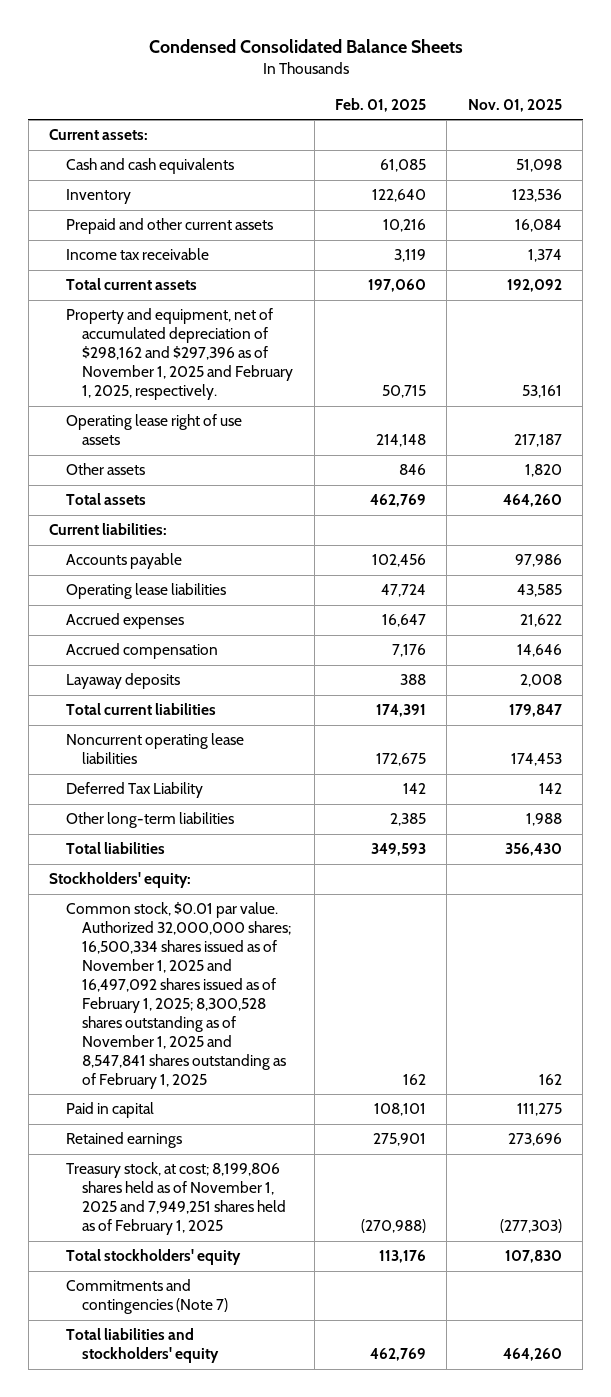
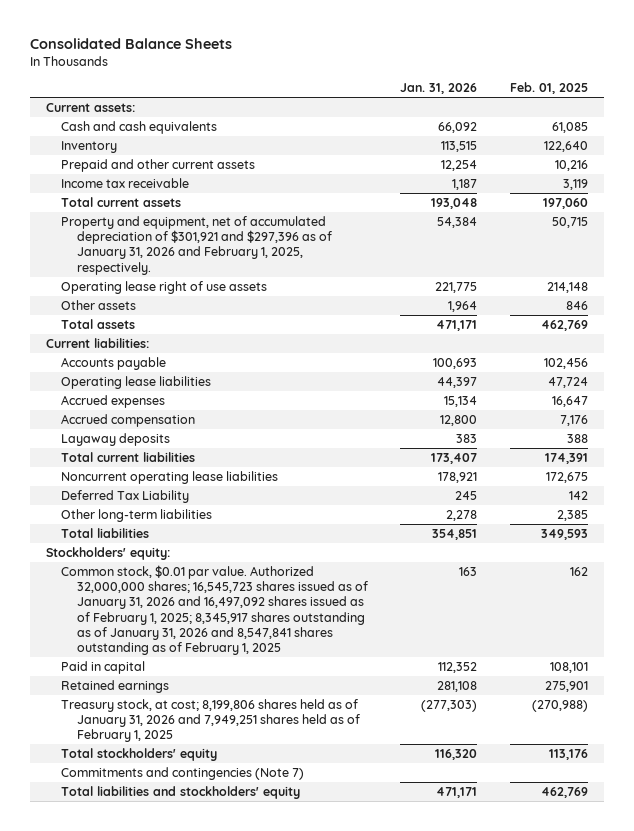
[148,38,463,53] Condensed Consolidated Balance Sheets -> [29,38,232,50] Consolidated Balance Sheets
[467,98,562,112] Nov. 01, 2025 -> none
none -> [400,83,478,95] Jan. 31, 2026
[65,308,294,401] Property and equipment, net of accumulated depreciation of $298,162 and $297,396 as of November 1, 2025 and February 1, 2025, respectively. -> [61,215,332,275] Property and equipment, net of accumulated depreciation of $301,921 and $297,396 as of January 31, 2026 and February 1, 2025, respectively.
[65,902,292,1089] Common stock, $0.01 par value. Authorized 32,000,000 shares; 16,500,334 shares issued as of November 1, 2025 and 16,497,092 shares issued as of February 1, 2025; 8,300,528 shares outstanding as of November 1, 2025 and 8,547,841 shares outstanding as of February 1, 2025 -> [61,564,368,655] Common stock, $0.01 par value. Authorized 32,000,000 shares; 16,545,723 shares issued as of January 31, 2026 and 16,497,092 shares issued as of February 1, 2025; 8,345,917 shares outstanding as of January 31, 2026 and 8,547,841 shares outstanding as of February 1, 2025
[65,1162,287,1236] Treasury stock, at cost; 8,199,806 shares held as of November 1, 2025 and 7,949,251 shares held as of February 1, 2025 -> [61,698,360,743] Treasury stock, at cost; 8,199,806 shares held as of January 31, 2026 and 7,949,251 shares held as of February 1, 2025

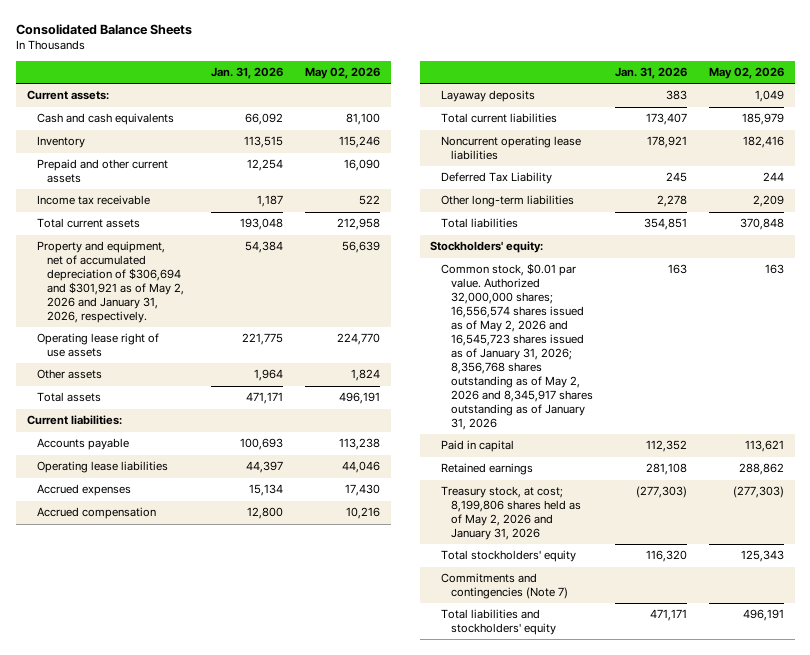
[509,82,588,95] Feb. 01, 2025 -> none
none -> [304,66,380,79] May 02, 2026
[61,215,332,275] Property and equipment, net of accumulated depreciation of $301,921 and $297,396 as of January 31, 2026 and February 1, 2025, respectively. -> [37,241,185,324] Property and equipment, net of accumulated depreciation of $306,694 and $301,921 as of May 2, 2026 and January 31, 2026, respectively.
[61,564,368,655] Common stock, $0.01 par value. Authorized 32,000,000 shares; 16,545,723 shares issued as of January 31, 2026 and 16,497,092 shares issued as of February 1, 2025; 8,345,917 shares outstanding as of January 31, 2026 and 8,547,841 shares outstanding as of February 1, 2025 -> [440,263,594,430] Common stock, $0.01 par value. Authorized 32,000,000 shares; 16,556,574 shares issued as of May 2, 2026 and 16,545,723 shares issued as of January 31, 2026; 8,356,768 shares outstanding as of May 2, 2026 and 8,345,917 shares outstanding as of January 31, 2026
[61,698,360,743] Treasury stock, at cost; 8,199,806 shares held as of January 31, 2026 and 7,949,251 shares held as of February 1, 2025 -> [440,486,582,541] Treasury stock, at cost; 8,199,806 shares held as of May 2, 2026 and January 31, 2026

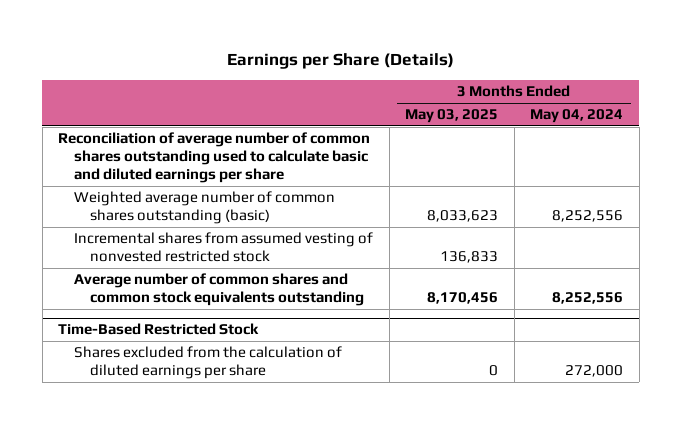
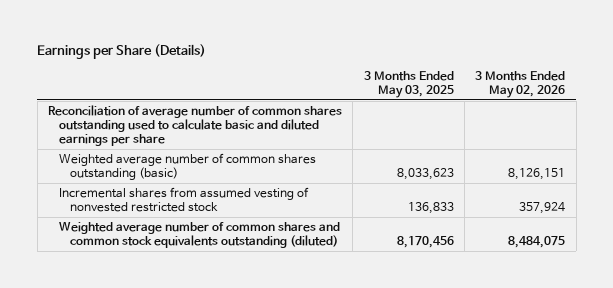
[530,109,624,124] May 04, 2024 -> none
none -> [475,71,566,99] 3 Months Ended May 02, 2026
[58,323,260,336] Time-Based Restricted Stock -> none
[74,346,343,380] Shares excluded from the calculation of diluted earnings per share -> none
[74,273,364,307] Average number of common shares and common stock equivalents outstanding -> [59,222,341,249] Weighted average number of common shares and common stock equivalents outstanding (diluted)

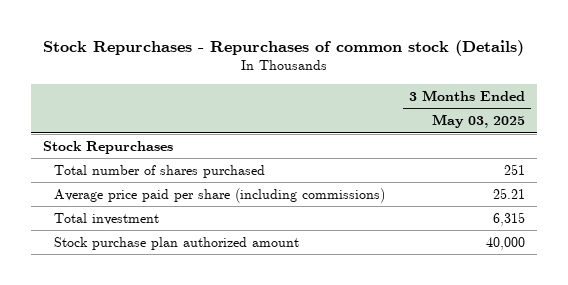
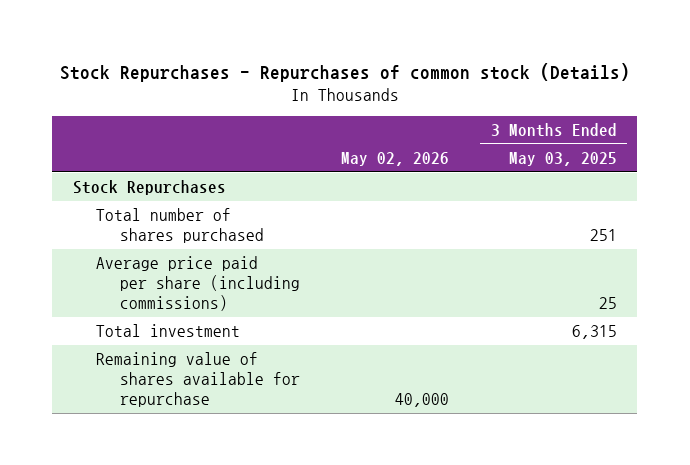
none -> [341,152,450,167] May 02, 2026
[493,187,526,199] 25.21 -> [598,296,617,309] 25
[54,236,300,250] Stock purchase plan authorized amount -> none
none -> [96,352,300,407] Remaining value of shares available for repurchase

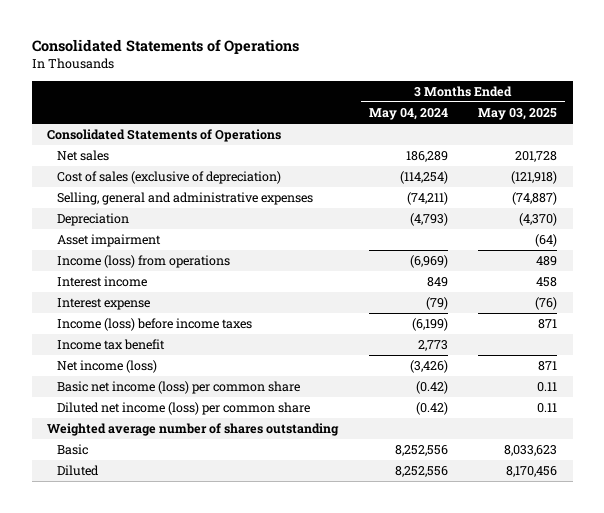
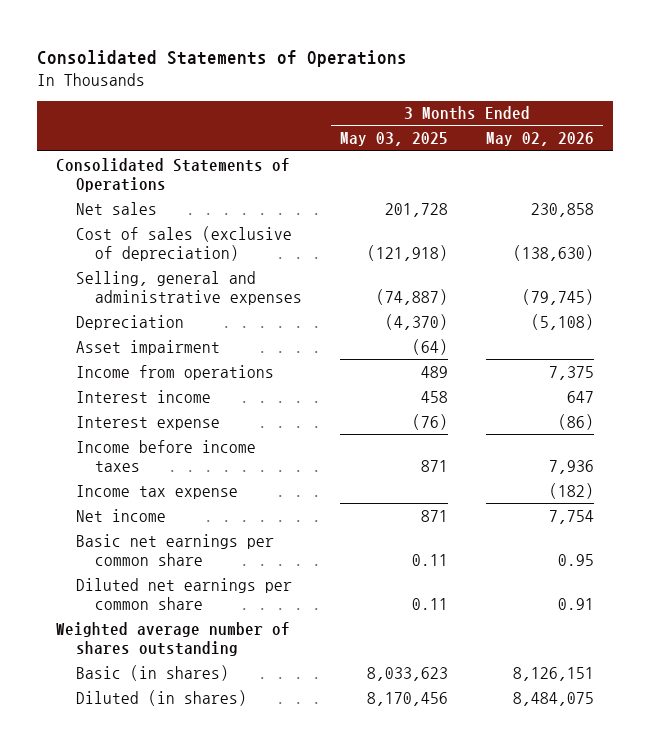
[368,107,448,120] May 04, 2024 -> none
none -> [485,132,594,147] May 02, 2026
[56,255,230,269] Income (loss) from operations -> [75,364,274,380] Income from operations
[56,318,252,332] Income (loss) before income taxes -> [75,439,256,472] Income before income taxes
[56,339,165,351] Income tax benefit -> [75,484,238,499] Income tax expense
[56,360,157,374] Net income (loss) -> [75,508,166,522] Net income
[56,381,300,395] Basic net income (loss) per common share -> [75,533,274,566] Basic net earnings per common share
[56,402,310,416] Diluted net income (loss) per common share -> [75,577,292,610] Diluted net earnings per common share
[56,444,88,456] Basic -> [75,664,229,681] Basic (in shares)
[56,465,99,477] Diluted -> [75,689,247,706] Diluted (in shares)

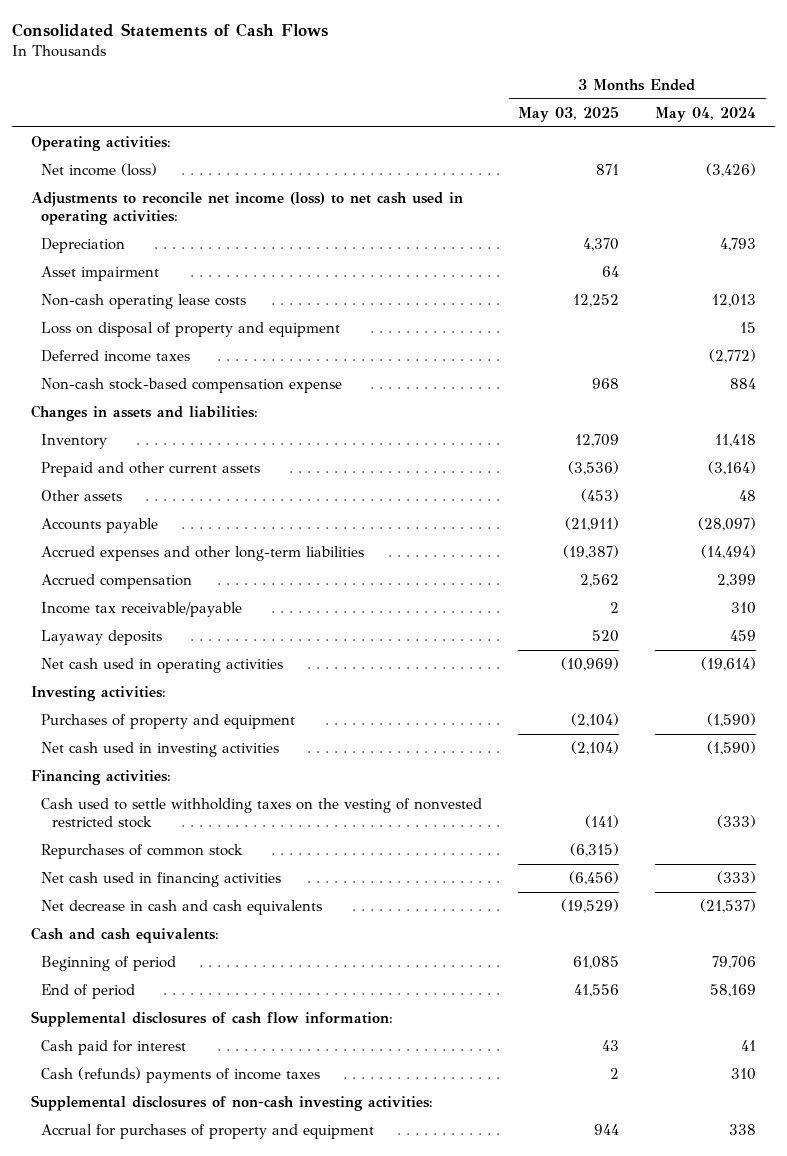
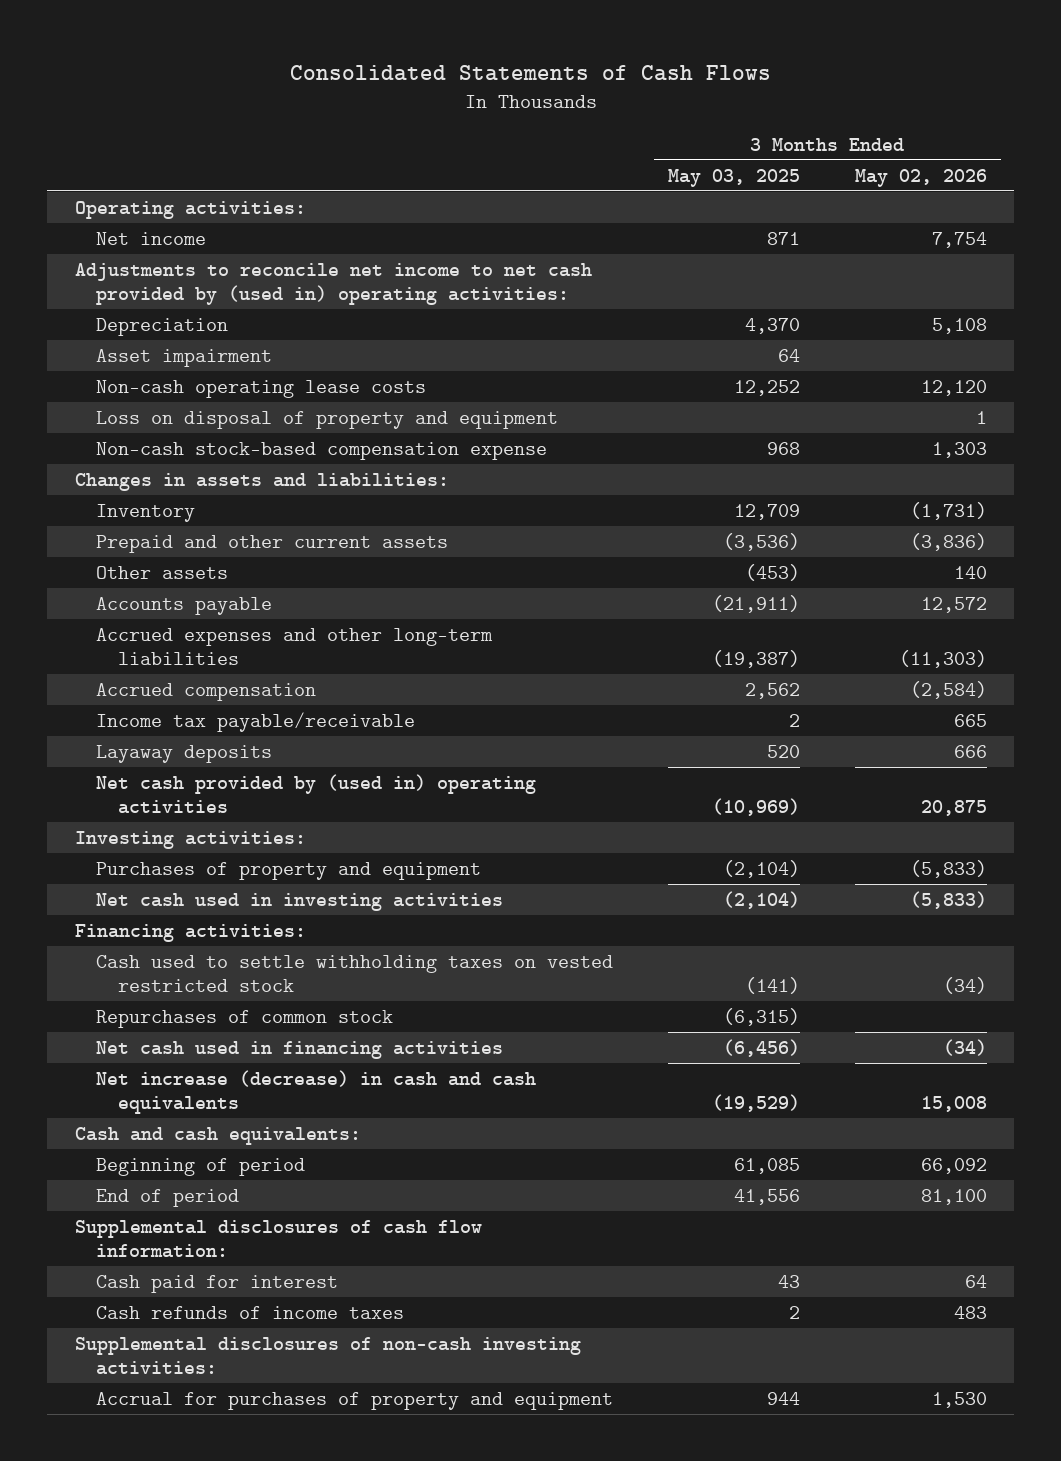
[655,106,757,122] May 04, 2024 -> none
none -> [854,168,987,187] May 02, 2026
[41,163,158,177] Net income (loss) -> [96,231,207,245] Net income
[30,192,463,226] Adjustments to reconcile net income (loss) to net cash used in operating activities: -> [74,262,592,306] Adjustments to reconcile net income to net cash provided by (used in) operating activities:
[41,350,191,363] Deferred income taxes -> none
[41,602,243,618] Income tax receivable/payable -> [96,711,416,732] Income tax payable/receivable
[41,658,284,674] Net cash used in operating activities -> [96,773,537,815] Net cash provided by (used in) operating activities
[41,798,483,829] Cash used to settle withholding taxes on the vesting of nonvested restricted stock -> [96,954,614,993] Cash used to settle withholding taxes on vested restricted stock
[41,900,323,916] Net decrease in cash and cash equivalents -> [96,1069,537,1115] Net increase (decrease) in cash and cash equivalents
[41,1067,321,1084] Cash (refunds) payments of income taxes -> [96,1305,405,1319] Cash refunds of income taxes

